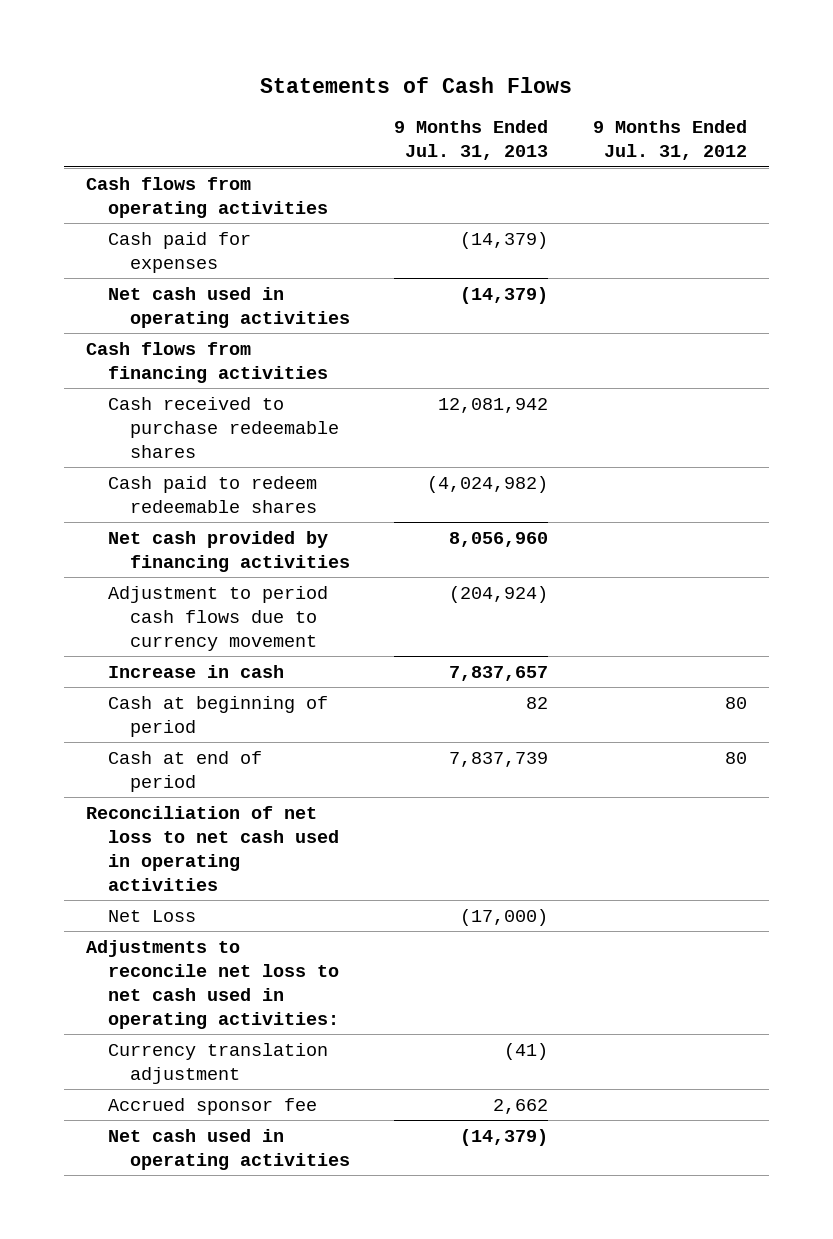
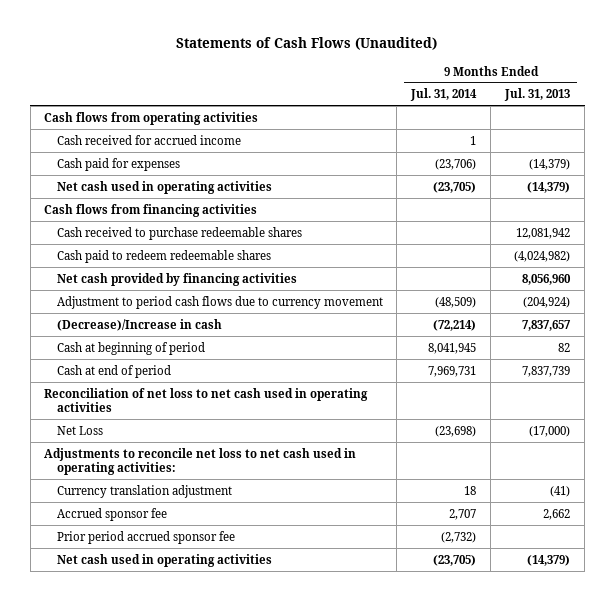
[260,76,573,93] Statements of Cash Flows -> [176,37,438,51] Statements of Cash Flows (Unaudited)
[592,120,747,161] 9 Months Ended Jul. 31, 2012 -> none
none -> [410,88,478,102] Jul. 31, 2014
none -> [56,134,241,145] Cash received for accrued income
[107,664,284,678] Increase in cash -> [56,318,222,331] (Decrease)/Increase in cash
none -> [56,530,235,544] Prior period accrued sponsor fee

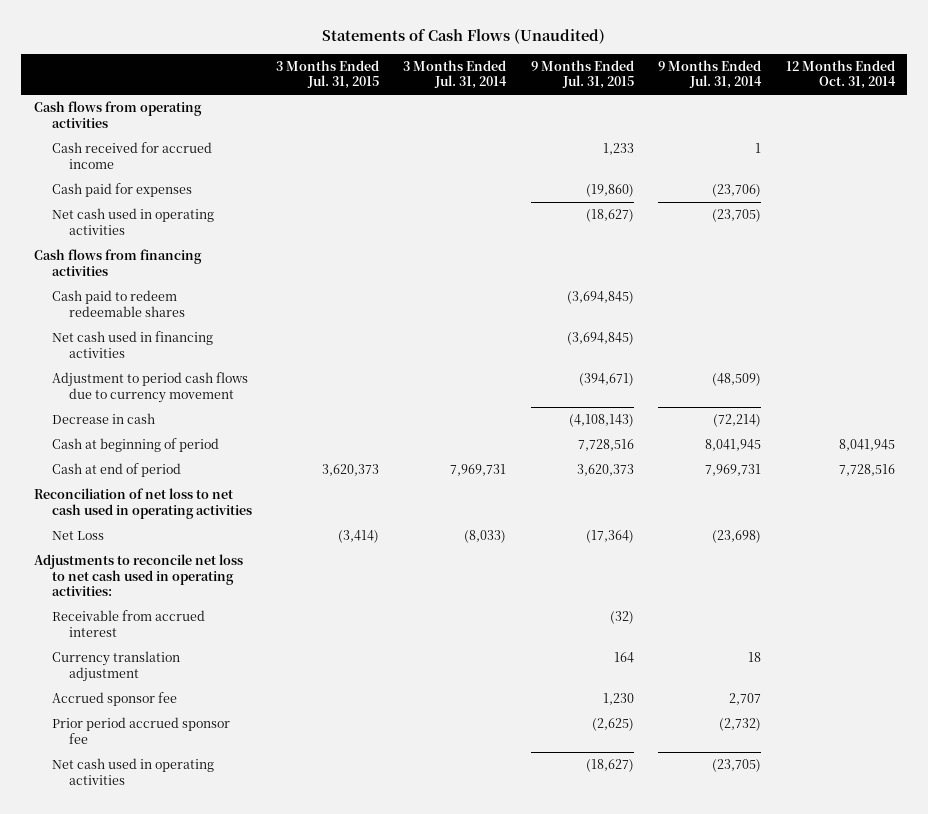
[504,88,571,102] Jul. 31, 2013 -> none
none -> [275,59,379,90] 3 Months Ended Jul. 31, 2015
none -> [403,59,508,90] 3 Months Ended Jul. 31, 2014
none -> [530,59,634,90] 9 Months Ended Jul. 31, 2015
none -> [785,59,896,90] 12 Months Ended Oct. 31, 2014
[56,226,302,240] Cash received to purchase redeemable shares -> none
[56,272,297,286] Net cash provided by financing activities -> [51,331,213,358] Net cash used in financing activities
[56,318,222,331] (Decrease)/Increase in cash -> [51,413,155,425] Decrease in cash
none -> [51,610,205,637] Receivable from accrued interest

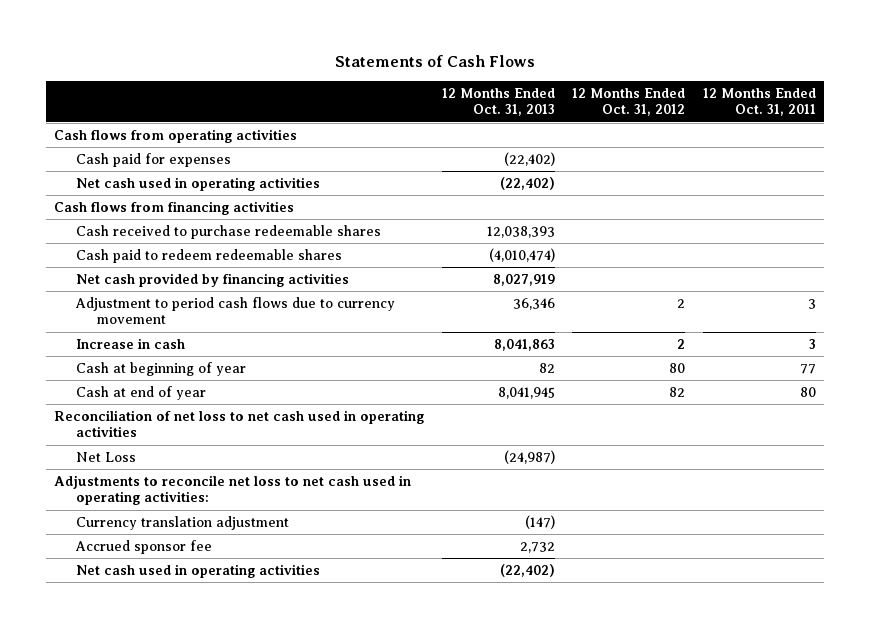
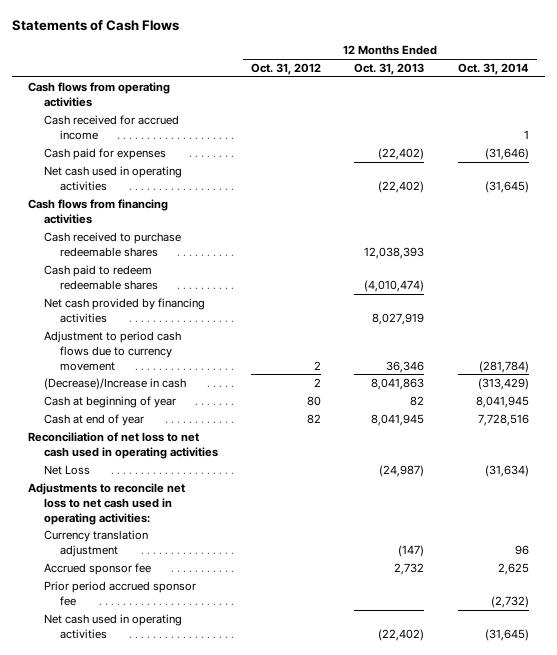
[702,87,816,117] 12 Months Ended Oct. 31, 2011 -> none
none -> [457,63,529,76] Oct. 31, 2014
none -> [43,115,179,140] Cash received for accrued income
[75,337,185,349] Increase in cash -> [43,378,186,391] (Decrease)/Increase in cash
none -> [43,581,196,606] Prior period accrued sponsor fee

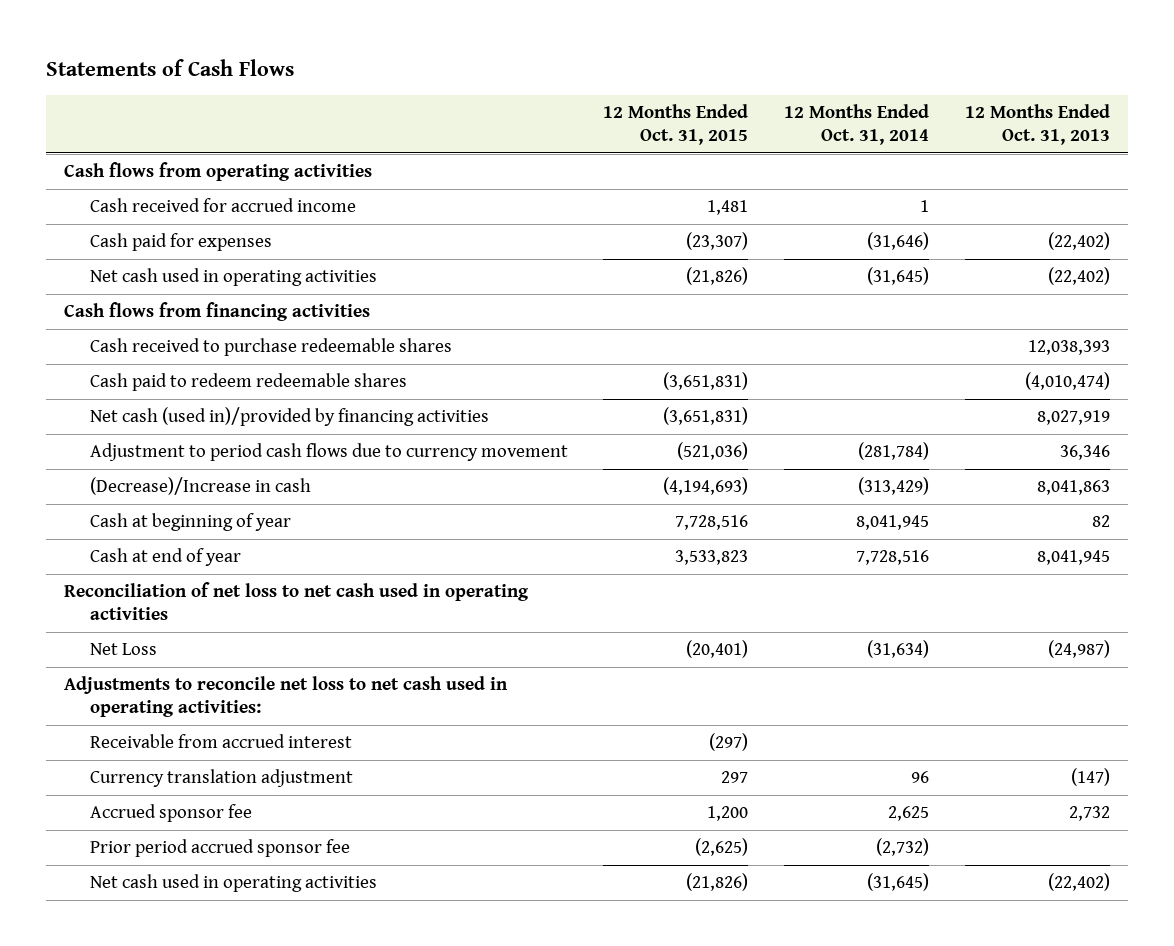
[251,63,322,76] Oct. 31, 2012 -> none
none -> [603,104,749,146] 12 Months Ended Oct. 31, 2015
[43,298,205,323] Net cash provided by financing activities -> [89,407,489,427] Net cash (used in)/provided by financing activities
none -> [89,734,352,749] Receivable from accrued interest

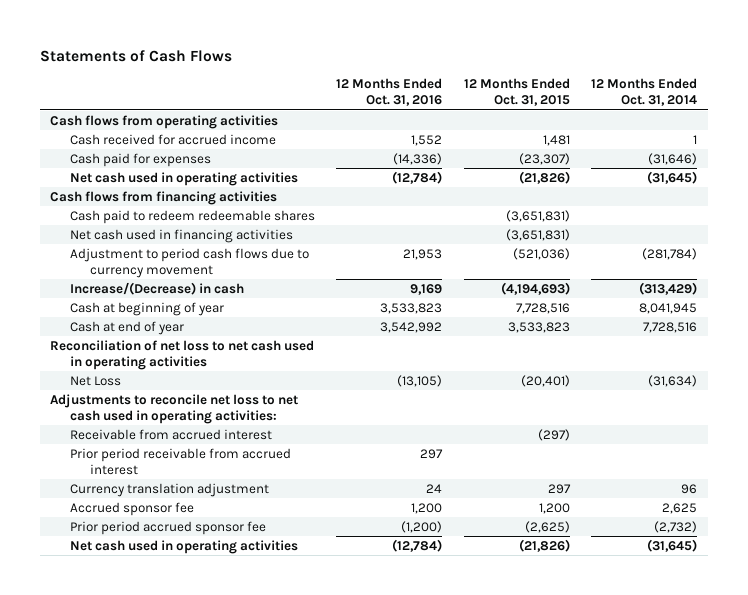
[965,104,1111,146] 12 Months Ended Oct. 31, 2013 -> none
none -> [336,78,443,107] 12 Months Ended Oct. 31, 2016
[89,338,452,357] Cash received to purchase redeemable shares -> none
[89,407,489,427] Net cash (used in)/provided by financing activities -> [70,228,294,243] Net cash used in financing activities
[89,477,311,496] (Decrease)/Increase in cash -> [70,281,245,295] Increase/(Decrease) in cash
none -> [70,447,292,475] Prior period receivable from accrued interest

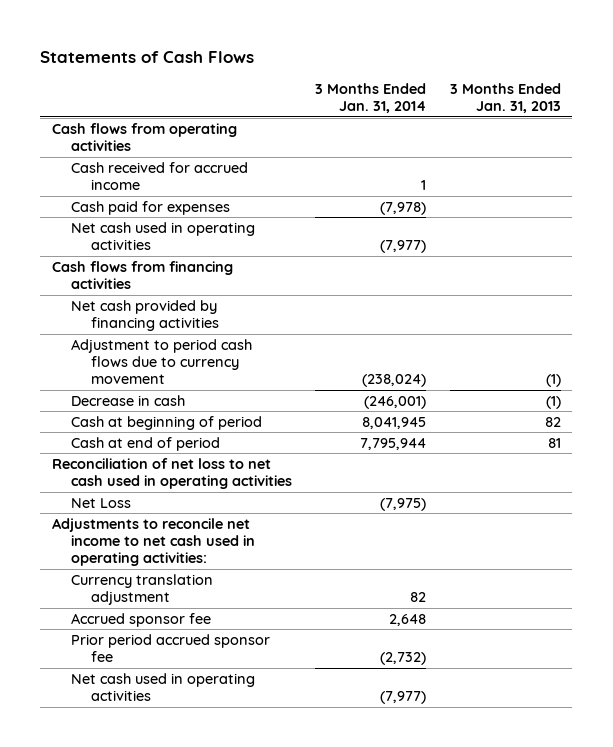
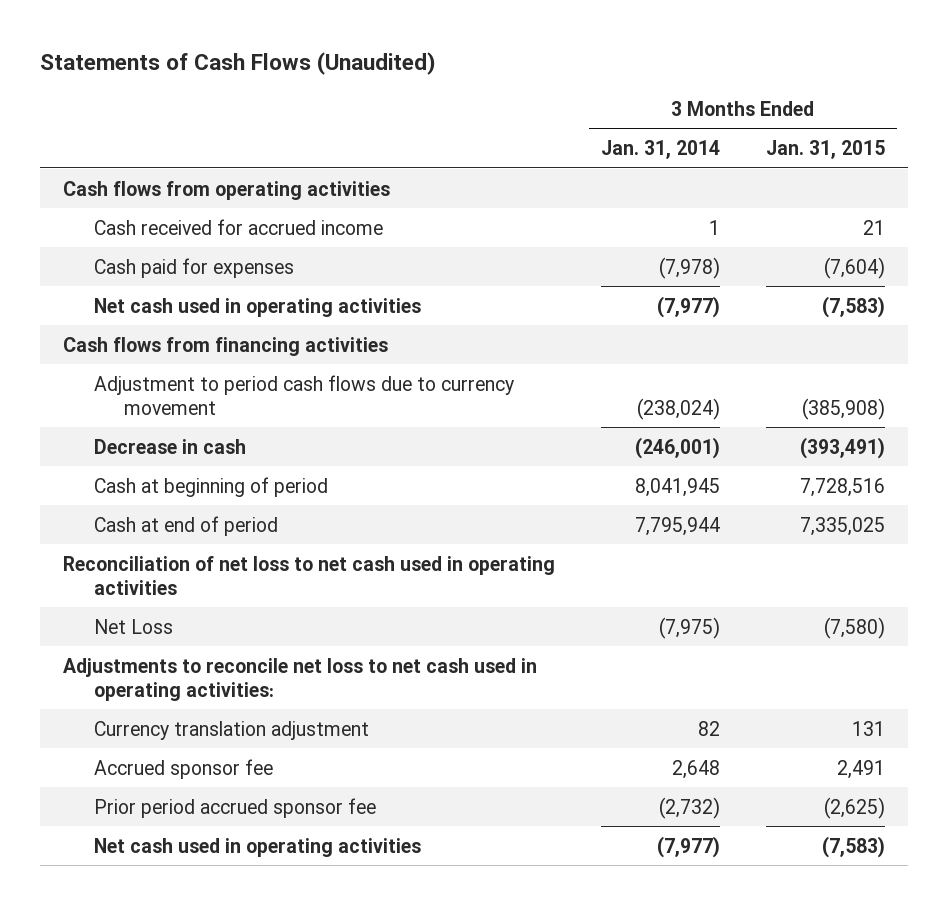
[40,51,255,64] Statements of Cash Flows -> [39,51,436,75] Statements of Cash Flows (Unaudited)
[449,82,561,114] 3 Months Ended Jan. 31, 2013 -> none
none -> [766,140,886,160] Jan. 31, 2015
[71,299,219,332] Net cash provided by financing activities -> none
[52,517,256,567] Adjustments to reconcile net income to net cash used in operating activities: -> [62,657,537,701] Adjustments to reconcile net loss to net cash used in operating activities:

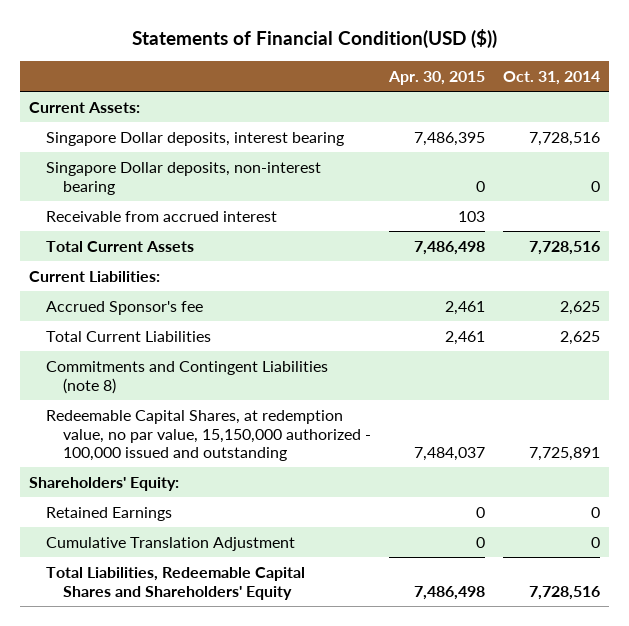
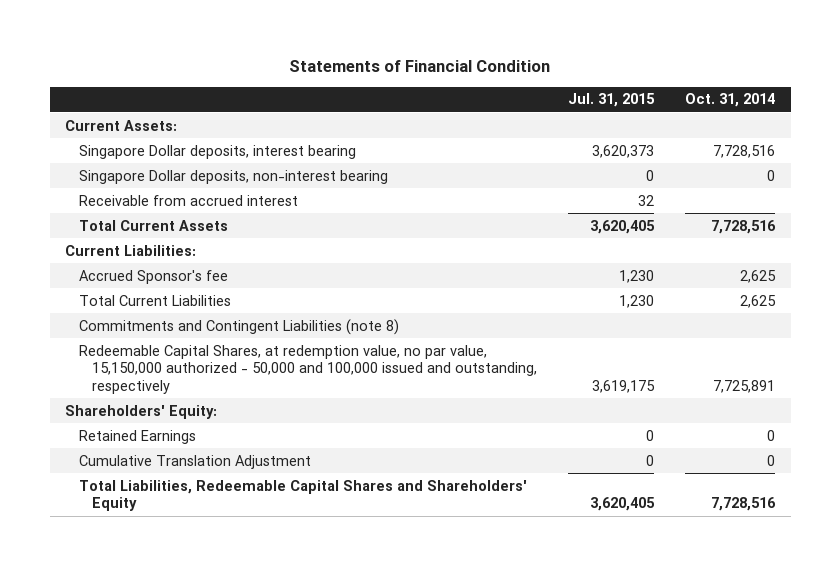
[131,29,497,49] Statements of Financial Condition(USD ($)) -> [289,60,551,73] Statements of Financial Condition
[387,71,485,86] Apr. 30, 2015 -> none
none -> [568,93,656,108] Jul. 31, 2015
[45,409,371,462] Redeemable Capital Shares, at redemption value, no par value, 15,150,000 authorized - 100,000 issued and outstanding -> [78,344,538,394] Redeemable Capital Shares, at redemption value, no par value, 15,150,000 authorized - 50,000 and 100,000 issued and outstanding, respectively

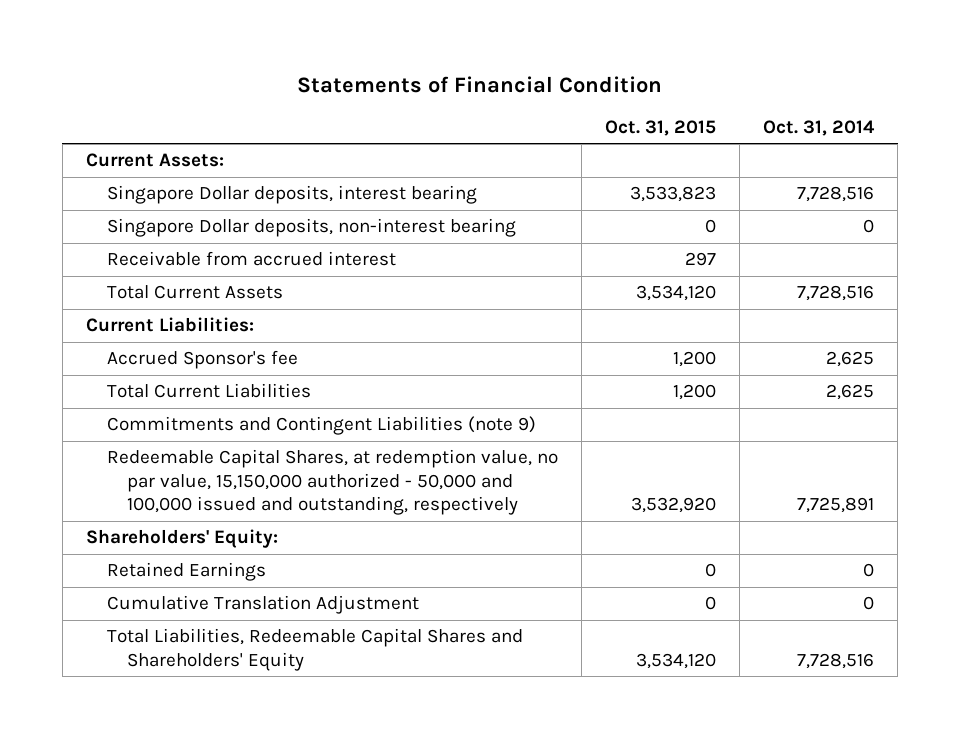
[568,93,656,108] Jul. 31, 2015 -> none
none -> [604,119,716,136] Oct. 31, 2015
[78,318,399,335] Commitments and Contingent Liabilities (note 8) -> [106,416,536,436] Commitments and Contingent Liabilities (note 9)

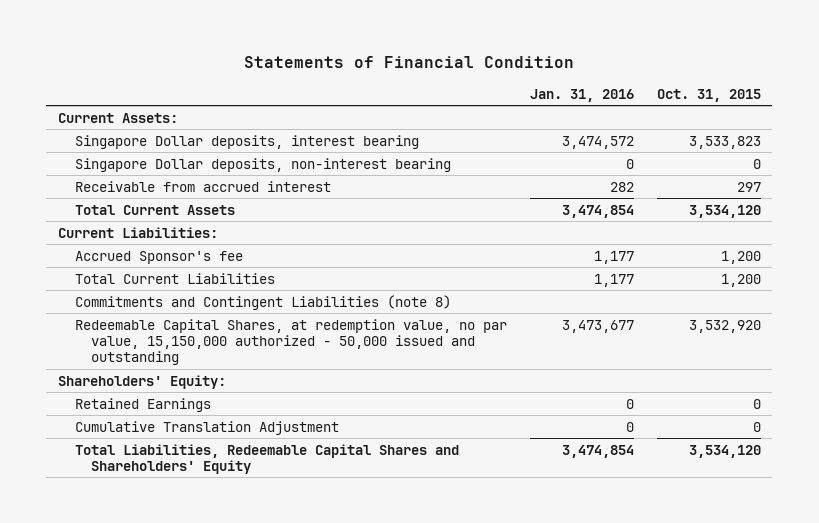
[763,119,876,136] Oct. 31, 2014 -> none
none -> [529,88,634,102] Jan. 31, 2016
[106,416,536,436] Commitments and Contingent Liabilities (note 9) -> [74,294,451,310] Commitments and Contingent Liabilities (note 8)
[106,449,558,516] Redeemable Capital Shares, at redemption value, no par value, 15,150,000 authorized - 50,000 and 100,000 issued and outstanding, respectively -> [74,318,507,366] Redeemable Capital Shares, at redemption value, no par value, 15,150,000 authorized - 50,000 issued and outstanding

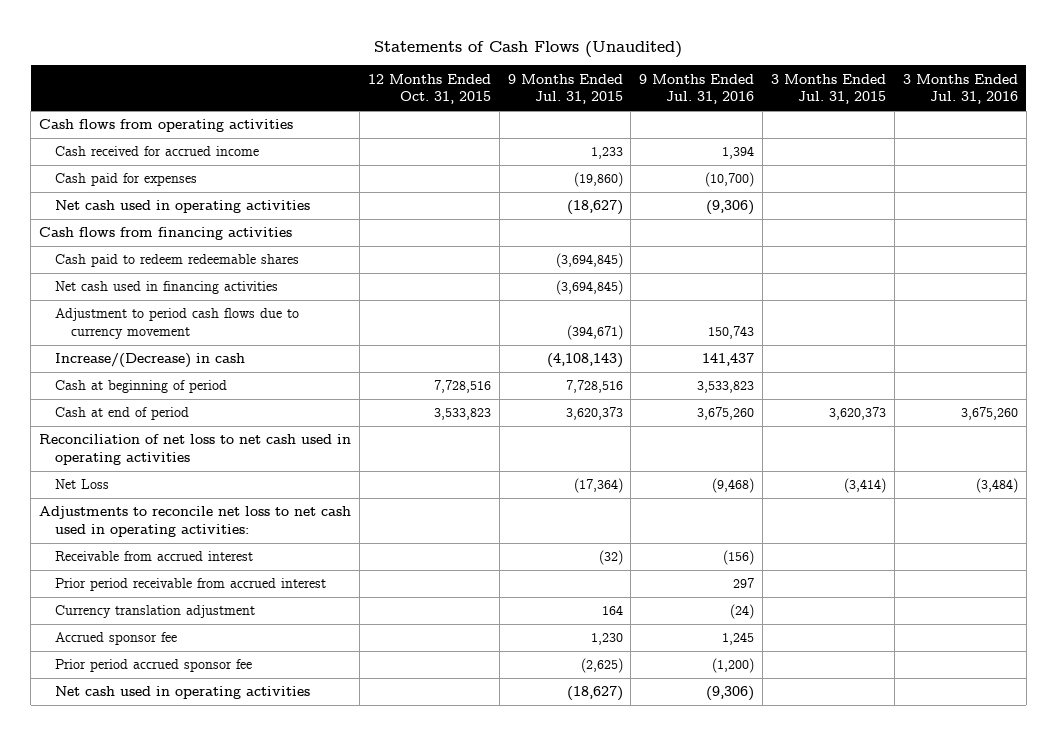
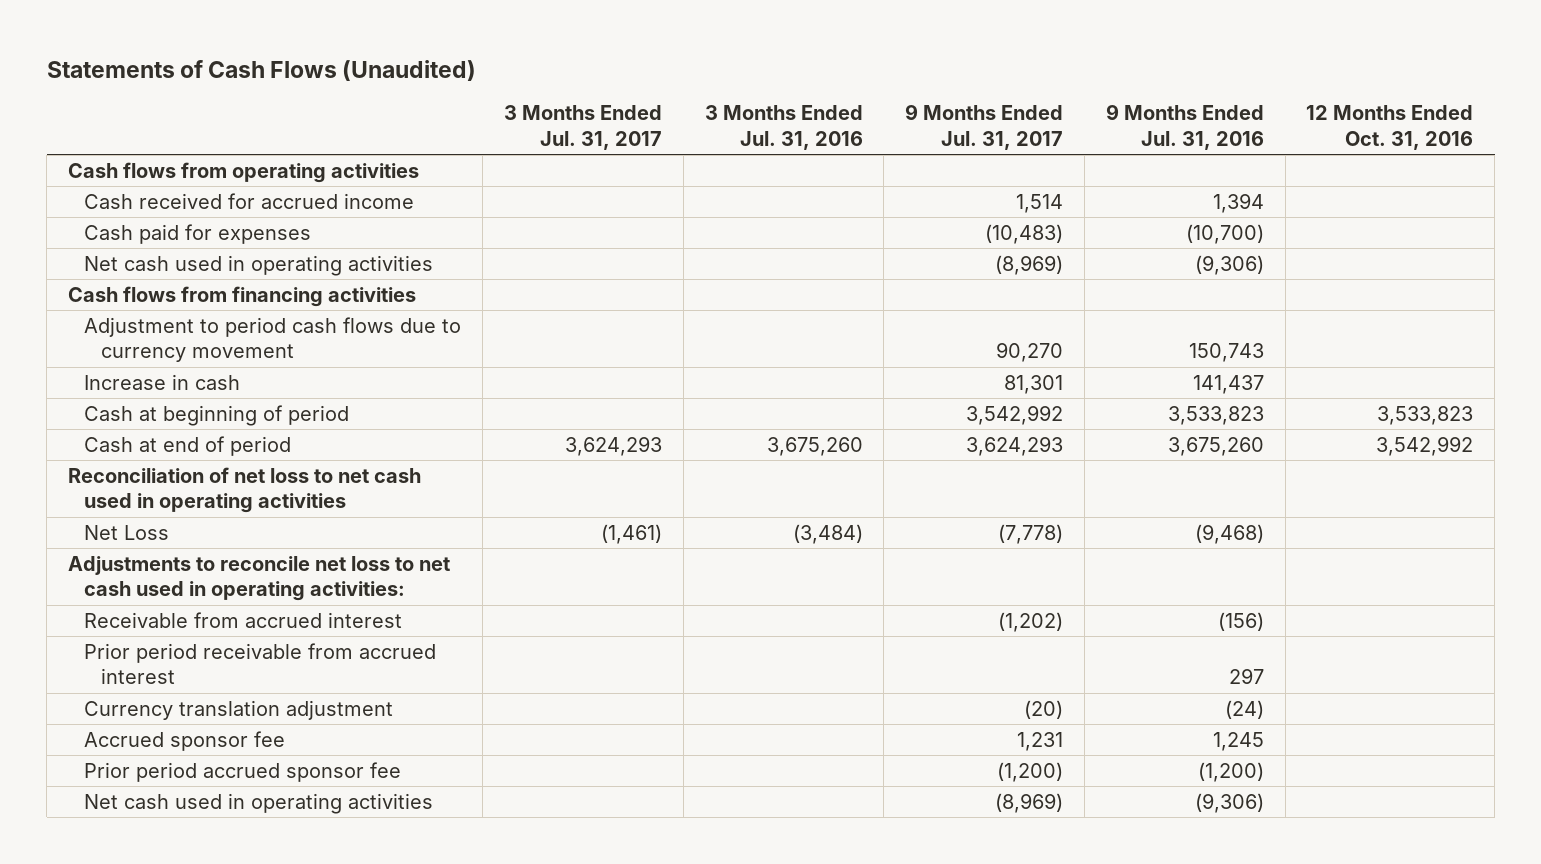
[367,73,491,105] 12 Months Ended Oct. 31, 2015 -> none
[507,73,623,105] 9 Months Ended Jul. 31, 2015 -> none
[770,73,886,105] 3 Months Ended Jul. 31, 2015 -> none
none -> [504,105,663,151] 3 Months Ended Jul. 31, 2017
none -> [905,104,1064,151] 9 Months Ended Jul. 31, 2017
none -> [1306,105,1474,151] 12 Months Ended Oct. 31, 2016
[55,254,300,268] Cash paid to redeem redeemable shares -> none
[55,281,279,295] Net cash used in financing activities -> none
[55,353,246,369] Increase/(Decrease) in cash -> [84,373,241,390] Increase in cash

